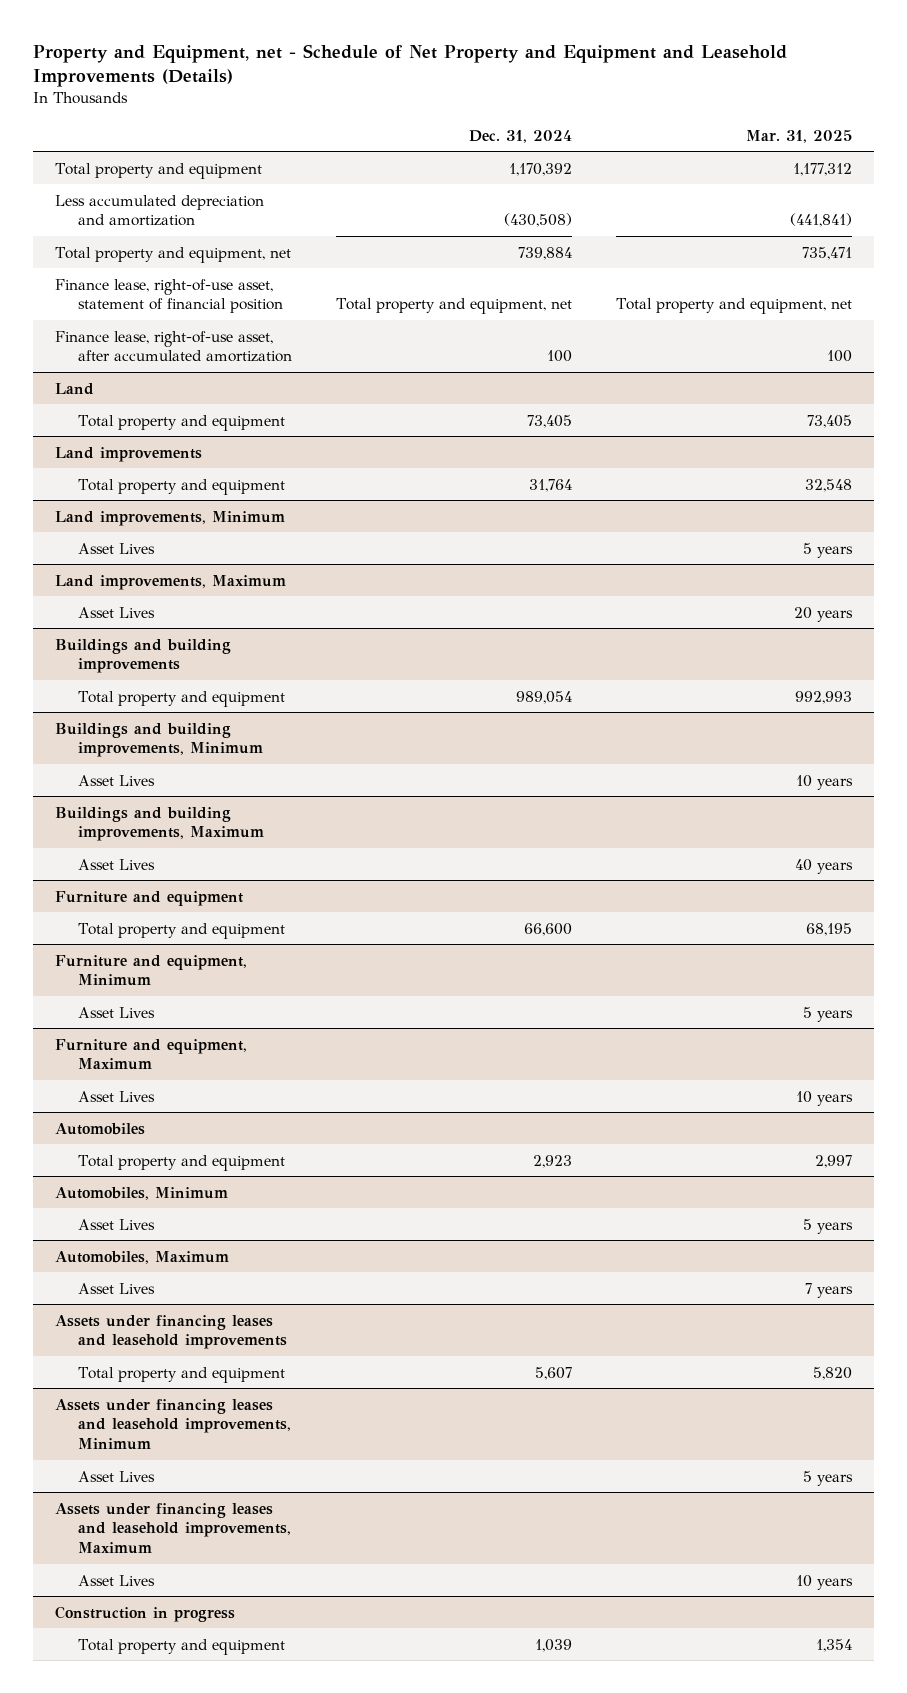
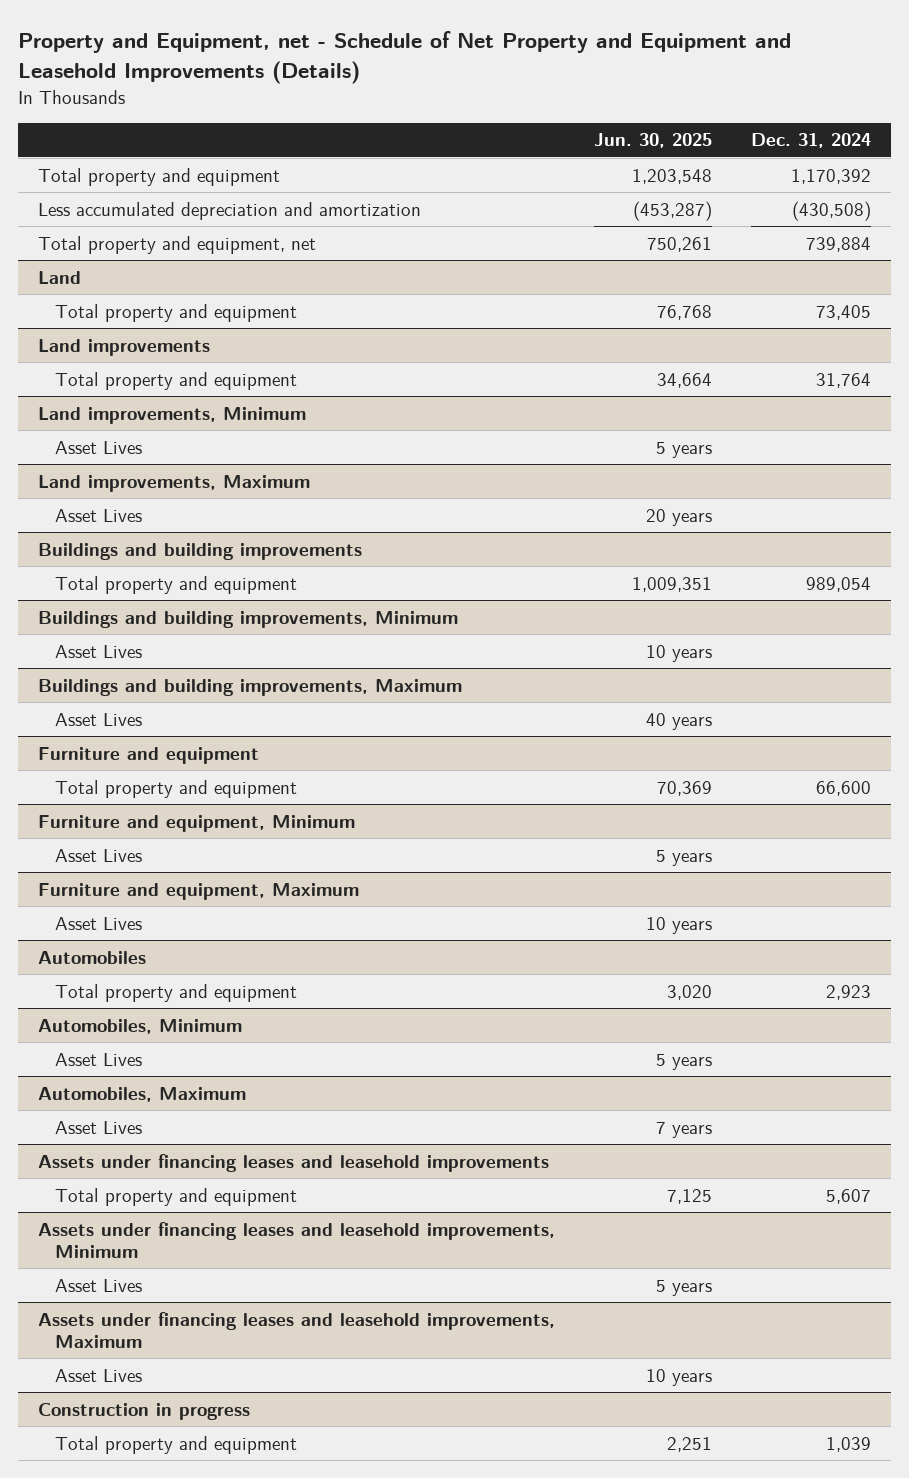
[746,129,853,143] Mar. 31, 2025 -> none
none -> [594,133,713,149] Jun. 30, 2025
[55,278,283,314] Finance lease, right-of-use asset, statement of financial position -> none
[55,330,292,363] Finance lease, right-of-use asset, after accumulated amortization -> none

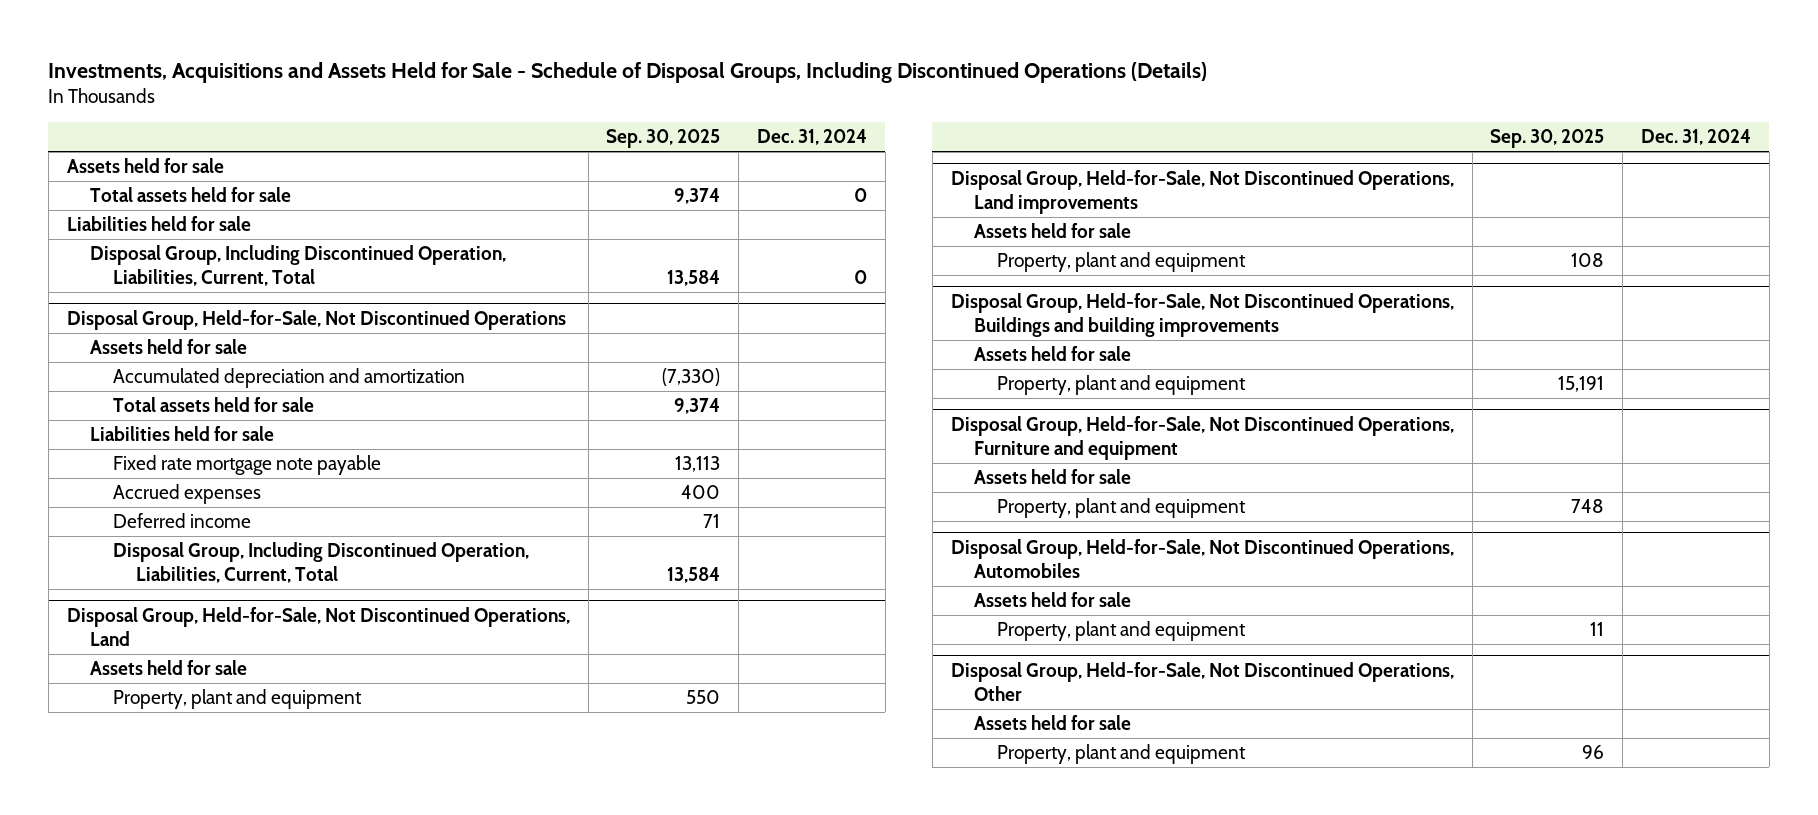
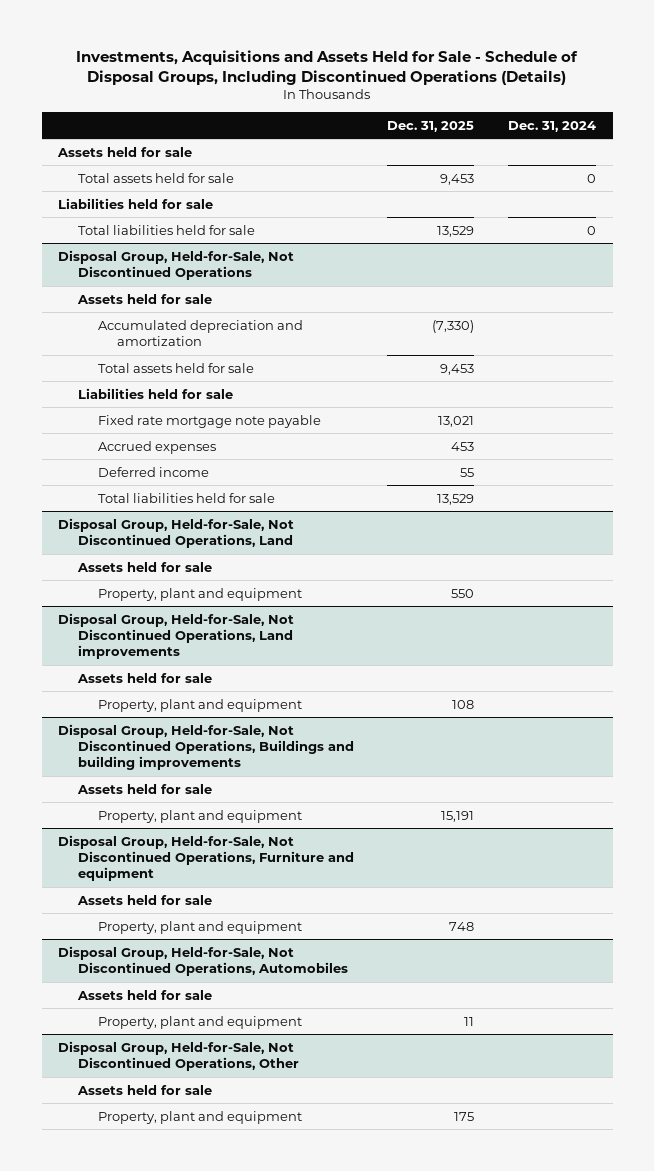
[606,129,721,149] Sep. 30, 2025 -> none
none -> [387,120,475,132] Dec. 31, 2025
[89,245,506,287] Disposal Group, Including Discontinued Operation, Liabilities, Current, Total -> [77,224,255,235] Total liabilities held for sale
[112,542,529,584] Disposal Group, Including Discontinued Operation, Liabilities, Current, Total -> [97,492,275,503] Total liabilities held for sale

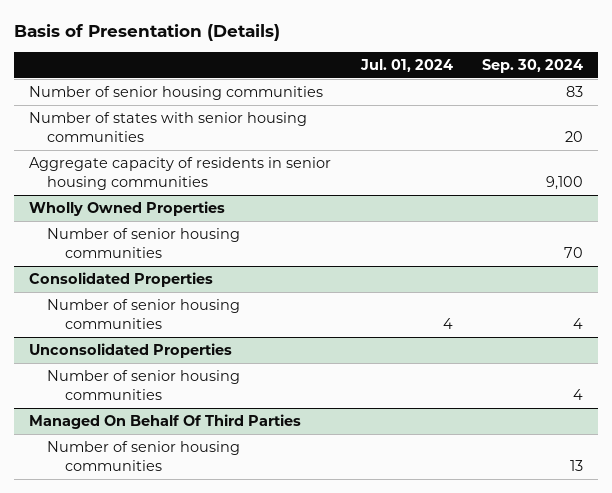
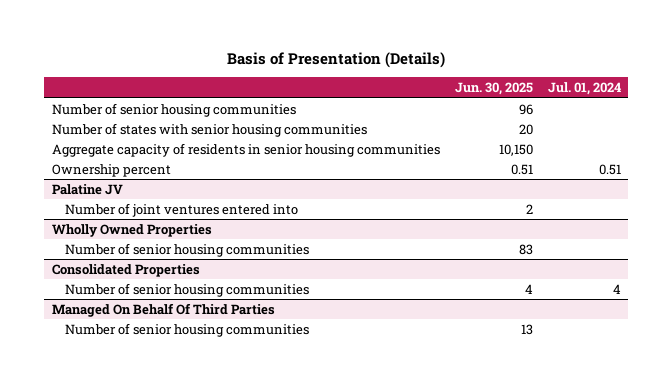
[482,58,584,73] Sep. 30, 2024 -> none
none -> [454,82,533,96] Jun. 30, 2025
none -> [51,163,171,177] Ownership percent
none -> [51,183,123,195] Palatine JV
none -> [65,202,299,217] Number of joint ventures entered into
[29,343,233,359] Unconsolidated Properties -> none
[46,370,240,401] Number of senior housing communities -> none

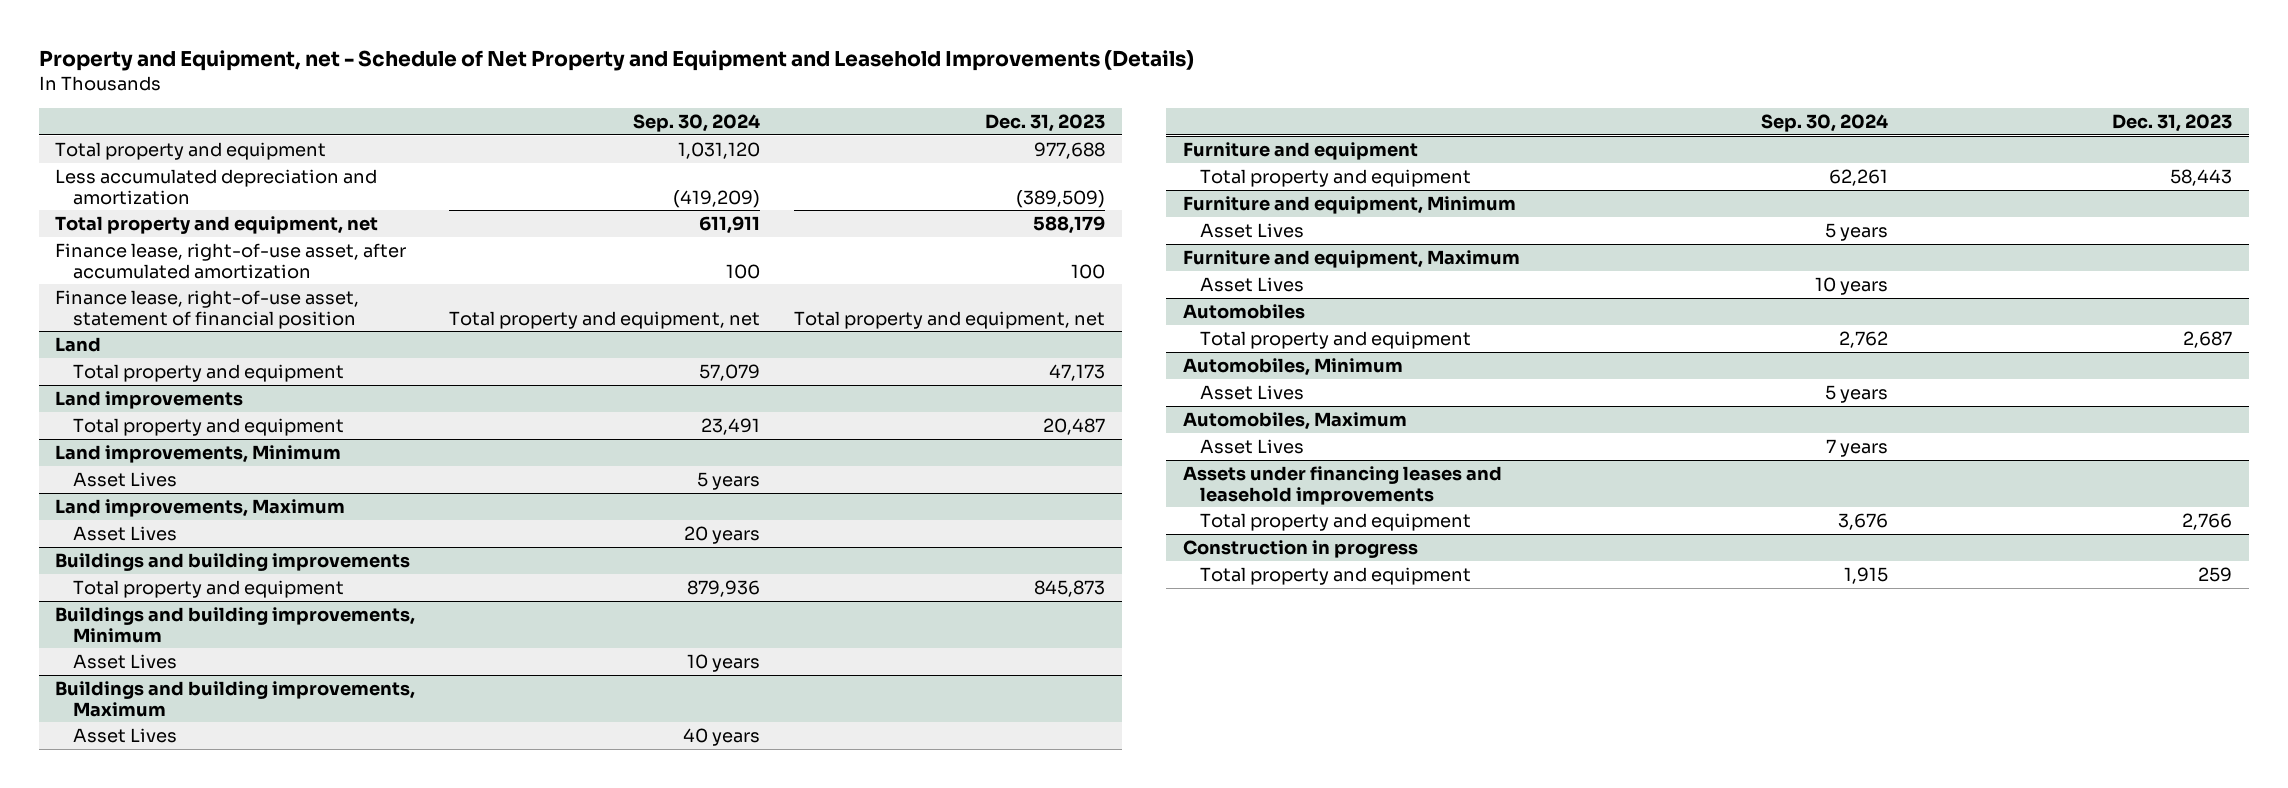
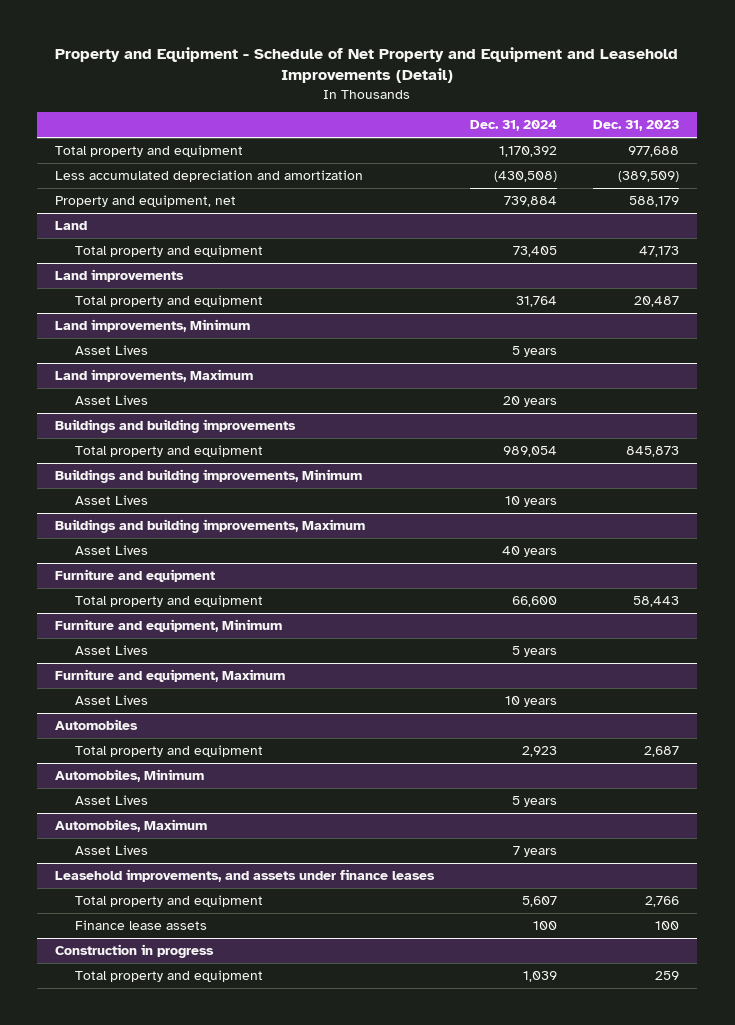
[38,50,1194,72] Property and Equipment, net - Schedule of Net Property and Equipment and Leasehold Improvements (Details) -> [55,46,679,83] Property and Equipment - Schedule of Net Property and Equipment and Leasehold Improvements (Detail)
[633,114,761,133] Sep. 30, 2024 -> none
none -> [470,120,558,132] Dec. 31, 2024
[55,242,407,279] Finance lease, right-of-use asset, after accumulated amortization -> none
[55,289,360,329] Finance lease, right-of-use asset, statement of financial position -> none
[55,215,379,234] Total property and equipment, net -> [55,195,237,208] Property and equipment, net
[1183,465,1503,505] Assets under financing leases and leasehold improvements -> [55,869,436,883] Leasehold improvements, and assets under finance leases
none -> [75,920,208,931] Finance lease assets

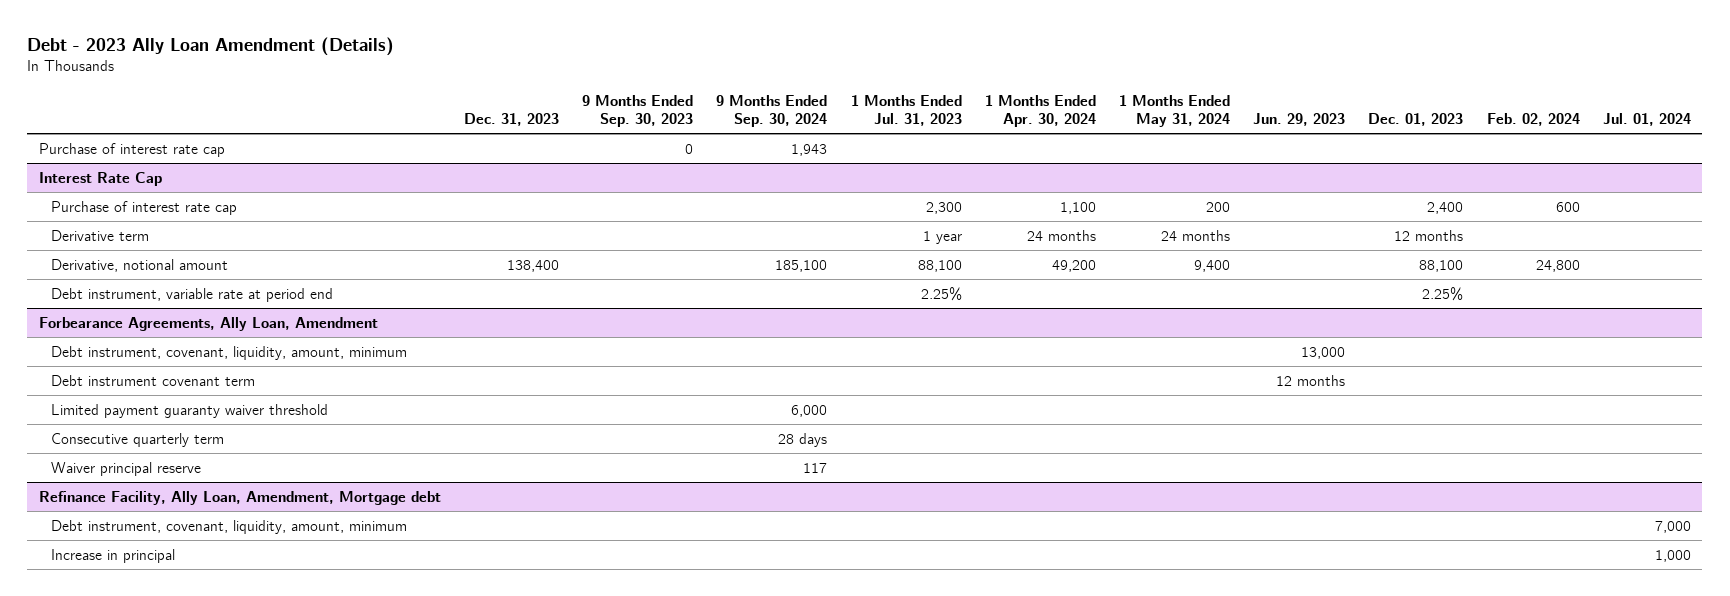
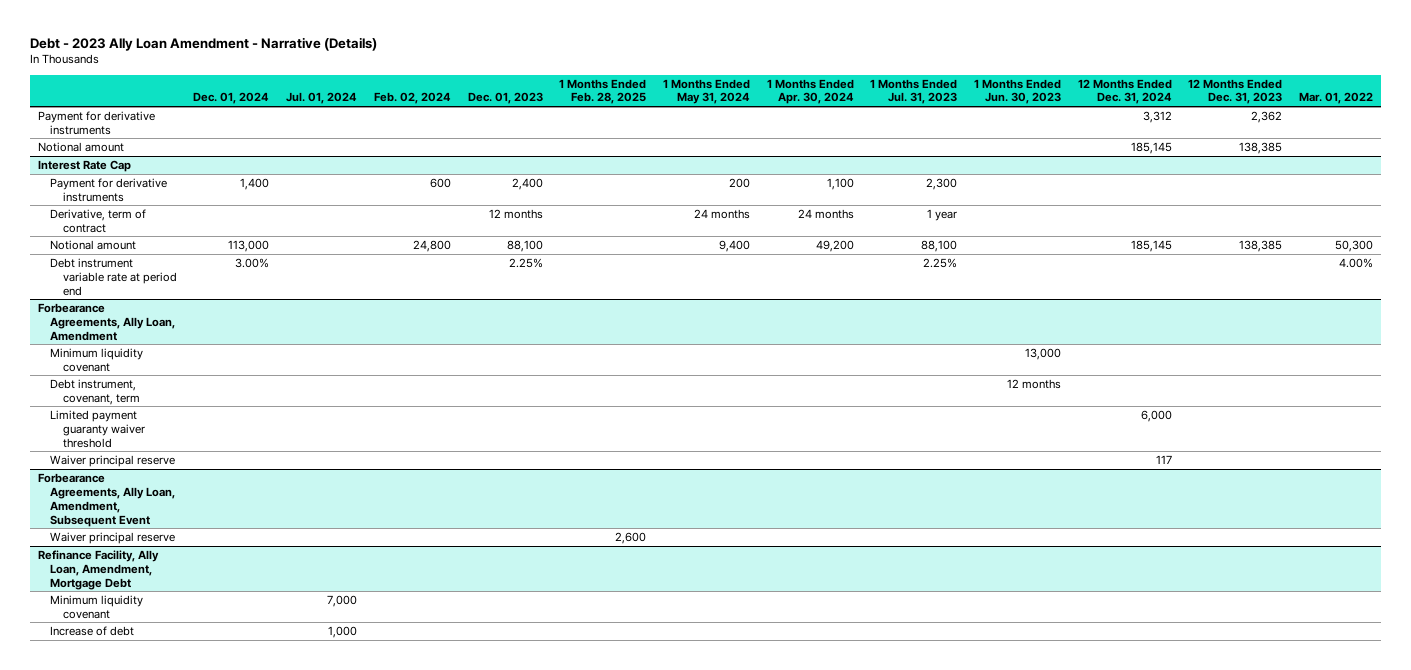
[27,36,395,56] Debt - 2023 Ally Loan Amendment (Details) -> [29,36,377,51] Debt - 2023 Ally Loan Amendment - Narrative (Details)
[463,112,559,126] Dec. 31, 2023 -> none
[582,94,694,127] 9 Months Ended Sep. 30, 2023 -> none
[716,94,828,127] 9 Months Ended Sep. 30, 2024 -> none
[1253,112,1346,126] Jun. 29, 2023 -> none
none -> [193,92,270,105] Dec. 01, 2024
none -> [559,78,647,105] 1 Months Ended Feb. 28, 2025
none -> [973,78,1061,105] 1 Months Ended Jun. 30, 2023
none -> [1077,78,1172,105] 12 Months Ended Dec. 31, 2024
none -> [1188,78,1283,105] 12 Months Ended Dec. 31, 2023
none -> [1299,92,1374,105] Mar. 01, 2022
[38,142,225,157] Purchase of interest rate cap -> [38,110,156,135] Payment for derivative instruments
none -> [38,141,125,152] Notional amount
[51,200,238,215] Purchase of interest rate cap -> [50,177,168,202] Payment for derivative instruments
[51,229,150,241] Derivative term -> [50,208,147,233] Derivative, term of contract
[51,258,229,272] Derivative, notional amount -> [50,239,137,250] Notional amount
[51,287,334,302] Debt instrument, variable rate at period end -> [50,257,177,296] Debt instrument variable rate at period end
[51,345,408,360] Debt instrument, covenant, liquidity, amount, minimum -> [50,347,144,372] Minimum liquidity covenant
[51,374,256,386] Debt instrument covenant term -> [50,378,140,405] Debt instrument, covenant, term
[51,432,225,447] Consecutive quarterly term -> none
none -> [38,472,176,527] Forbearance Agreements, Ally Loan, Amendment, Subsequent Event
none -> [50,531,176,544] Waiver principal reserve
[38,490,441,505] Refinance Facility, Ally Loan, Amendment, Mortgage debt -> [38,549,160,590] Refinance Facility, Ally Loan, Amendment, Mortgage Debt
[51,519,408,534] Debt instrument, covenant, liquidity, amount, minimum -> [50,594,144,619] Minimum liquidity covenant
[51,548,176,563] Increase in principal -> [50,625,135,636] Increase of debt

